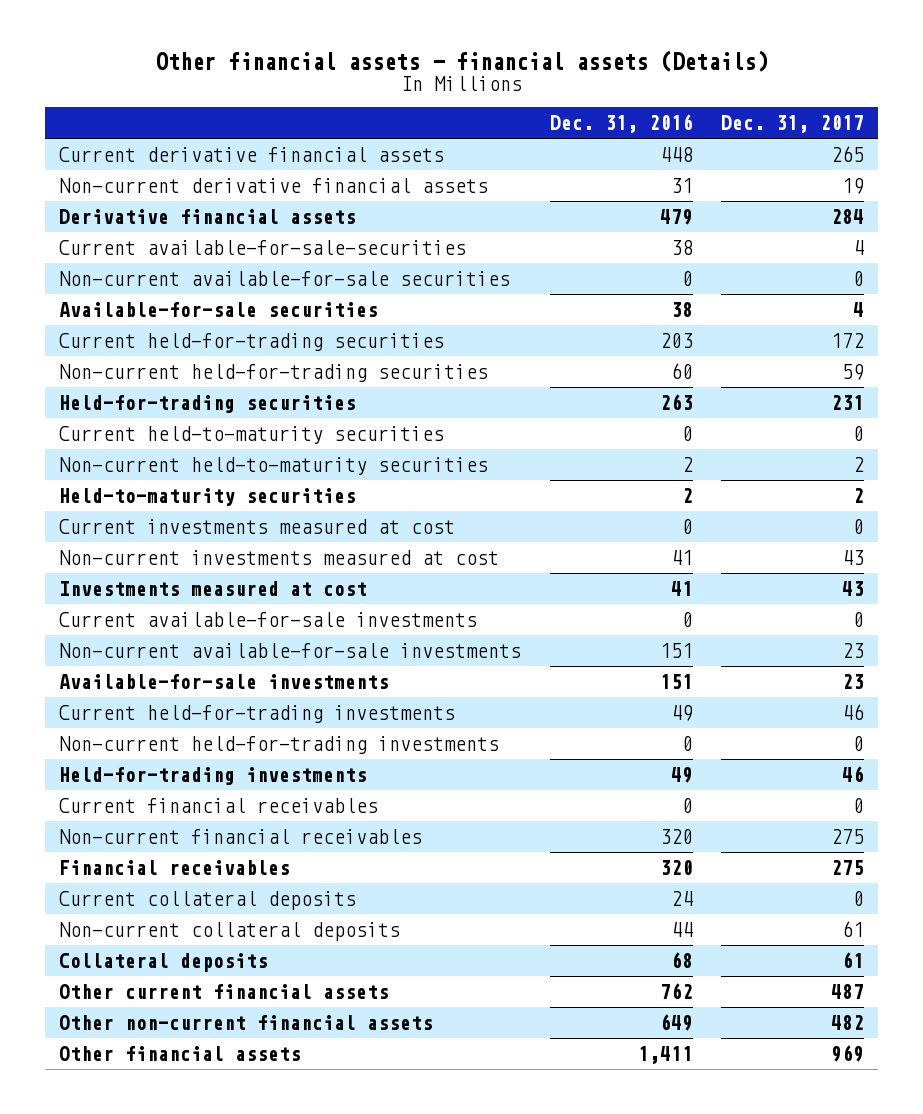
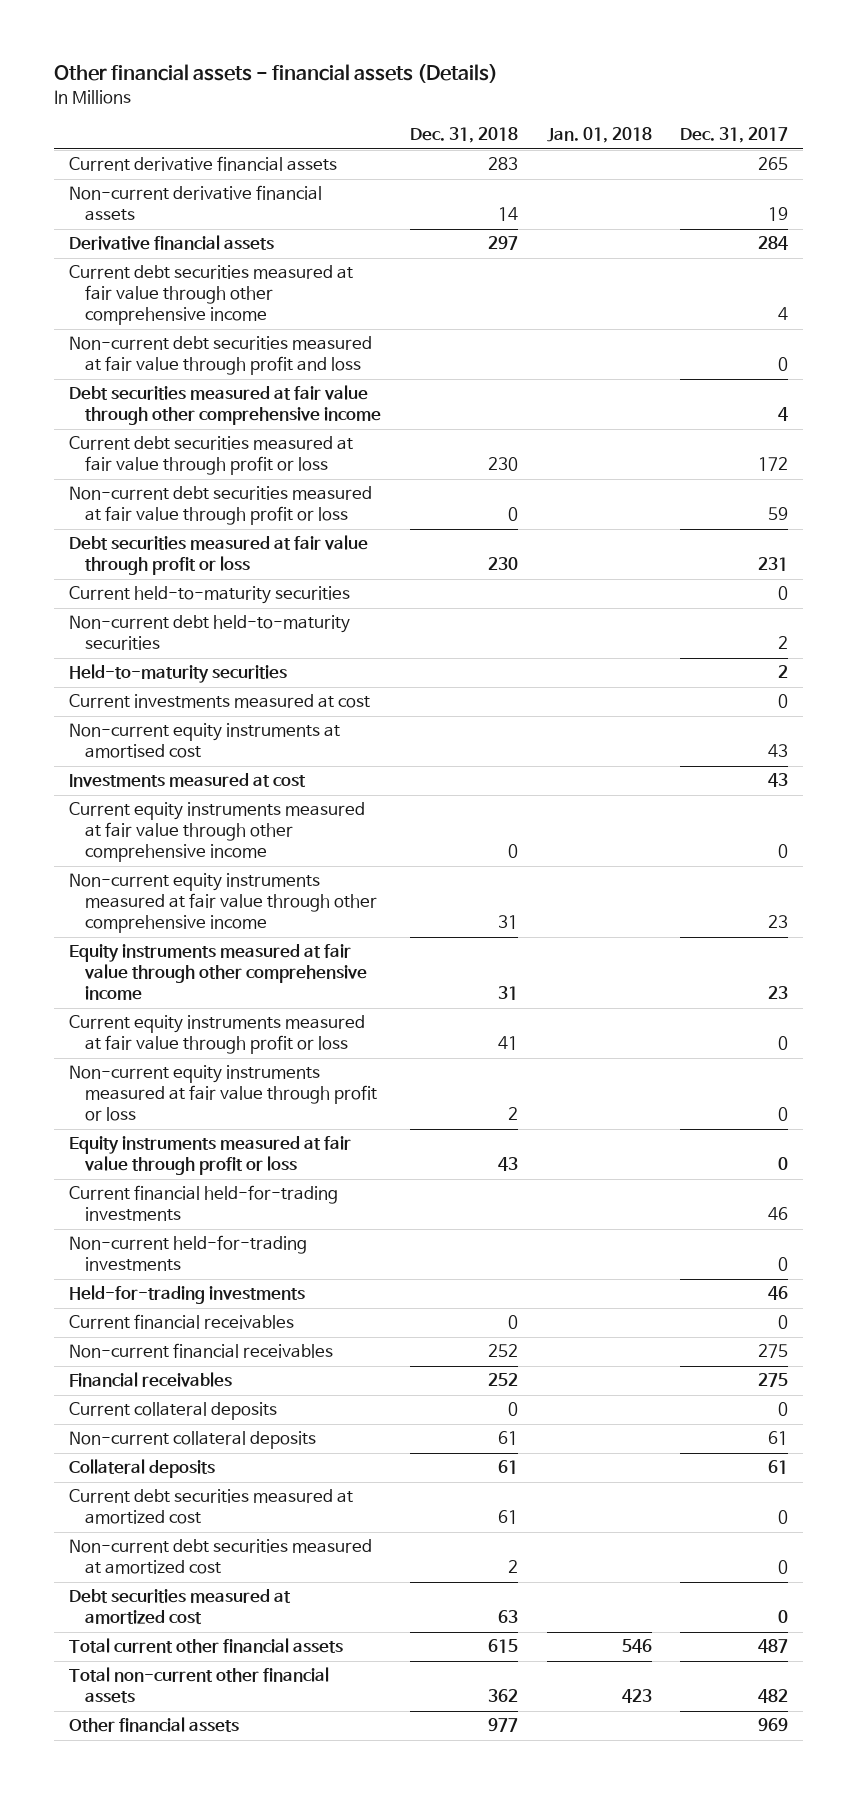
[549,114,693,134] Dec. 31, 2016 -> none
none -> [409,127,518,144] Dec. 31, 2018
none -> [546,127,652,144] Jan. 01, 2018
[59,239,467,255] Current available-for-sale-securities -> [68,265,353,326] Current debt securities measured at fair value through other comprehensive income
[59,270,511,286] Non-current available-for-sale securities -> [68,336,372,376] Non-current debt securities measured at fair value through profit and loss
[59,301,379,317] Available-for-sale securities -> [68,385,382,426] Debt securities measured at fair value through other comprehensive income
[59,332,445,351] Current held-for-trading securities -> [68,436,353,476] Current debt securities measured at fair value through profit or loss
[59,363,489,382] Non-current held-for-trading securities -> [68,486,372,526] Non-current debt securities measured at fair value through profit or loss
[59,394,357,413] Held-for-trading securities -> [68,535,368,576] Debt securities measured at fair value through profit or loss
[59,456,489,475] Non-current held-to-maturity securities -> [68,615,350,651] Non-current debt held-to-maturity securities
[59,549,500,565] Non-current investments measured at cost -> [68,723,340,759] Non-current equity instruments at amortised cost
[59,611,478,627] Current available-for-sale investments -> [68,802,365,863] Current equity instruments measured at fair value through other comprehensive income
[59,642,522,658] Non-current available-for-sale investments -> [68,873,378,934] Non-current equity instruments measured at fair value through other comprehensive income
[59,673,390,689] Available-for-sale investments -> [68,944,368,1001] Equity instruments measured at fair value through other comprehensive income
none -> [68,1015,365,1055] Current equity instruments measured at fair value through profit or loss
none -> [68,1065,378,1122] Non-current equity instruments measured at fair value through profit or loss
none -> [68,1136,351,1176] Equity instruments measured at fair value through profit or loss
[59,704,456,723] Current held-for-trading investments -> [68,1185,338,1222] Current financial held-for-trading investments
none -> [68,1489,353,1525] Current debt securities measured at amortized cost
none -> [68,1539,372,1575] Non-current debt securities measured at amortized cost
none -> [68,1589,291,1625] Debt securities measured at amortized cost
[59,983,390,999] Other current financial assets -> [68,1638,343,1654] Total current other financial assets
[59,1014,434,1030] Other non-current financial assets -> [68,1667,329,1704] Total non-current other financial assets

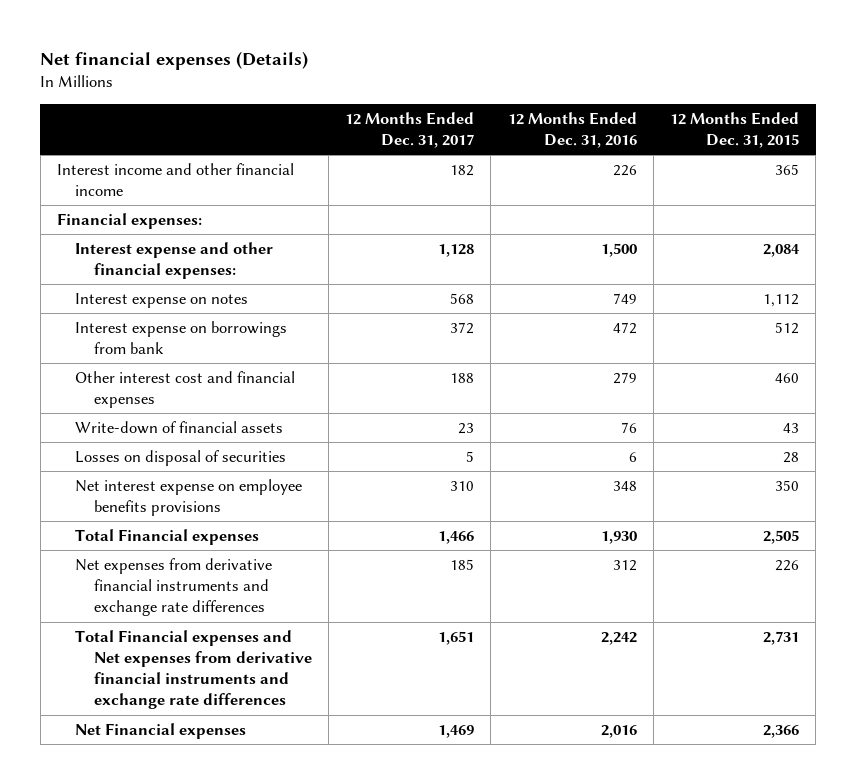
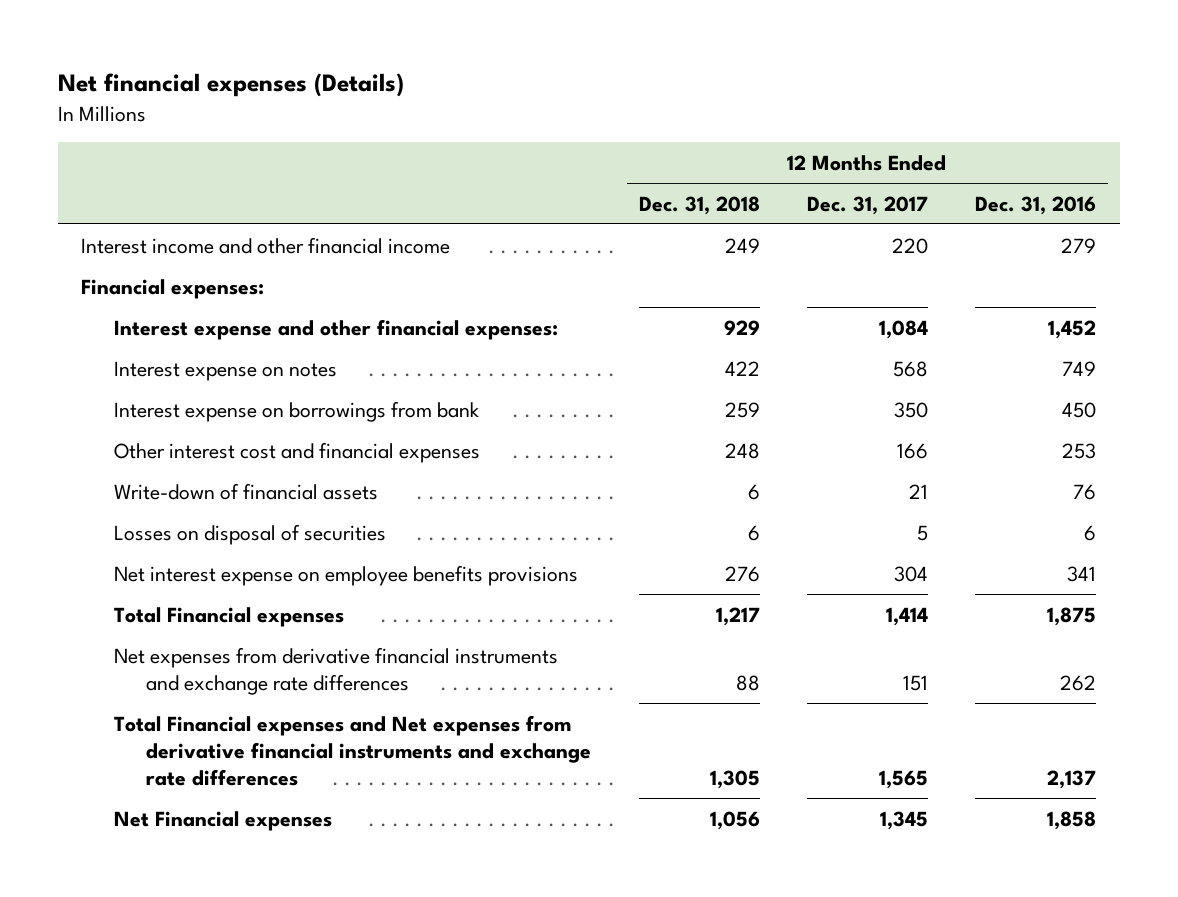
[669,111,799,148] 12 Months Ended Dec. 31, 2015 -> none
none -> [638,195,760,215] Dec. 31, 2018
[450,164,475,176] 182 -> [891,237,928,254] 220
[612,164,637,176] 226 -> [1061,237,1097,253] 279
[438,243,475,257] 1,128 -> [878,319,928,339] 1,084
[600,242,637,257] 1,500 -> [1048,319,1097,339] 1,452
[450,321,475,334] 372 -> [893,401,928,418] 350
[612,321,637,334] 472 -> [1062,401,1097,418] 450
[450,372,475,383] 188 -> [896,442,928,459] 166
[612,371,637,384] 279 -> [1062,442,1097,459] 253
[458,422,475,434] 23 -> [908,483,928,499] 21
[450,480,475,491] 310 -> [893,565,928,582] 304
[612,480,637,491] 348 -> [1067,565,1097,582] 341
[438,530,475,544] 1,466 -> [885,606,928,626] 1,414
[600,530,637,544] 1,930 -> [1047,606,1097,626] 1,875
[450,558,475,570] 185 -> [902,674,928,691] 151
[612,559,637,571] 312 -> [1060,674,1097,691] 262
[438,630,475,645] 1,651 -> [878,769,928,789] 1,565
[600,631,637,645] 2,242 -> [1047,769,1097,789] 2,137
[438,724,475,738] 1,469 -> [879,810,928,830] 1,345
[600,724,637,738] 2,016 -> [1047,810,1097,830] 1,858

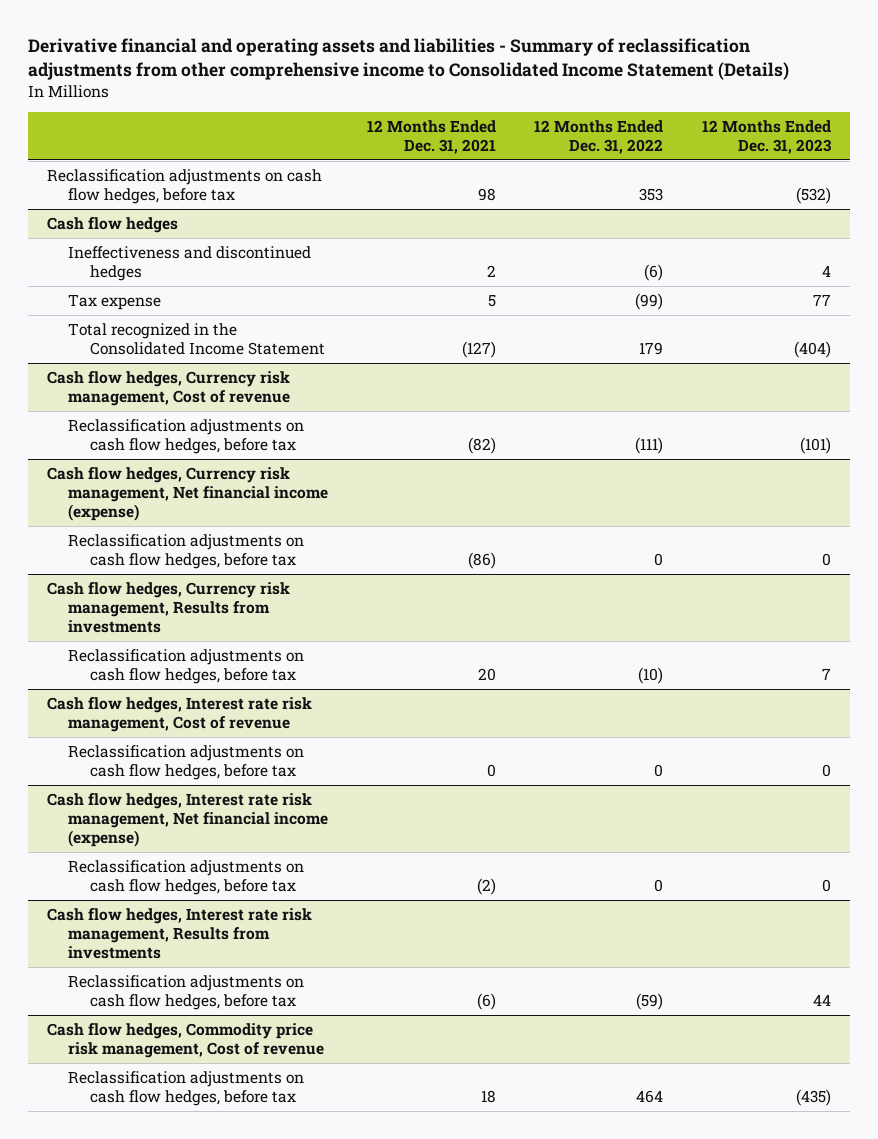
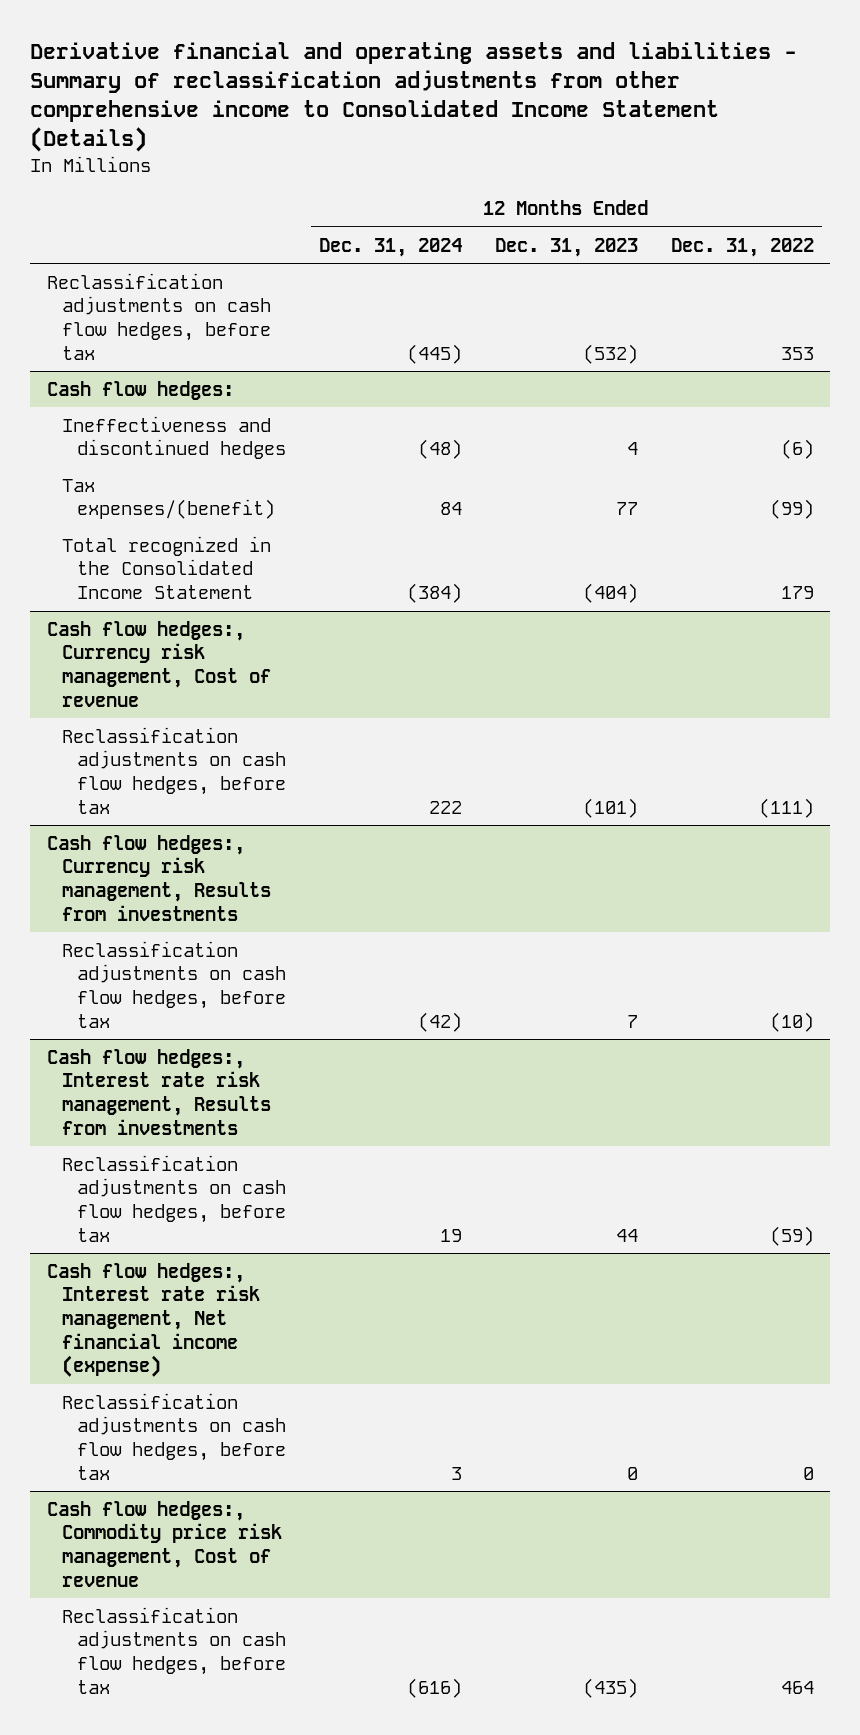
[366,119,496,154] 12 Months Ended Dec. 31, 2021 -> none
none -> [318,237,462,257] Dec. 31, 2024
[47,216,179,233] Cash flow hedges -> [46,380,234,400] Cash flow hedges:
[68,293,162,310] Tax expense -> [61,478,275,520] Tax expenses/(benefit)
[47,370,291,406] Cash flow hedges, Currency risk management, Cost of revenue -> [46,620,271,707] Cash flow hedges:, Currency risk management, Cost of revenue
[47,466,329,521] Cash flow hedges, Currency risk management, Net financial income (expense) -> none
[68,533,305,569] Reclassification adjustments on cash flow hedges, before tax -> none
[47,581,291,633] Cash flow hedges, Currency risk management, Results from investments -> [46,834,271,921] Cash flow hedges:, Currency risk management, Results from investments
[47,696,313,732] Cash flow hedges, Interest rate risk management, Cost of revenue -> none
[68,744,305,780] Reclassification adjustments on cash flow hedges, before tax -> none
[47,792,329,847] Cash flow hedges, Interest rate risk management, Net financial income (expense) -> none
[68,859,305,895] Reclassification adjustments on cash flow hedges, before tax -> none
[47,907,313,959] Cash flow hedges, Interest rate risk management, Results from investments -> [46,1048,271,1135] Cash flow hedges:, Interest rate risk management, Results from investments
none -> [46,1262,260,1378] Cash flow hedges:, Interest rate risk management, Net financial income (expense)
none -> [61,1392,286,1480] Reclassification adjustments on cash flow hedges, before tax
[47,1022,325,1058] Cash flow hedges, Commodity price risk management, Cost of revenue -> [46,1500,282,1587] Cash flow hedges:, Commodity price risk management, Cost of revenue

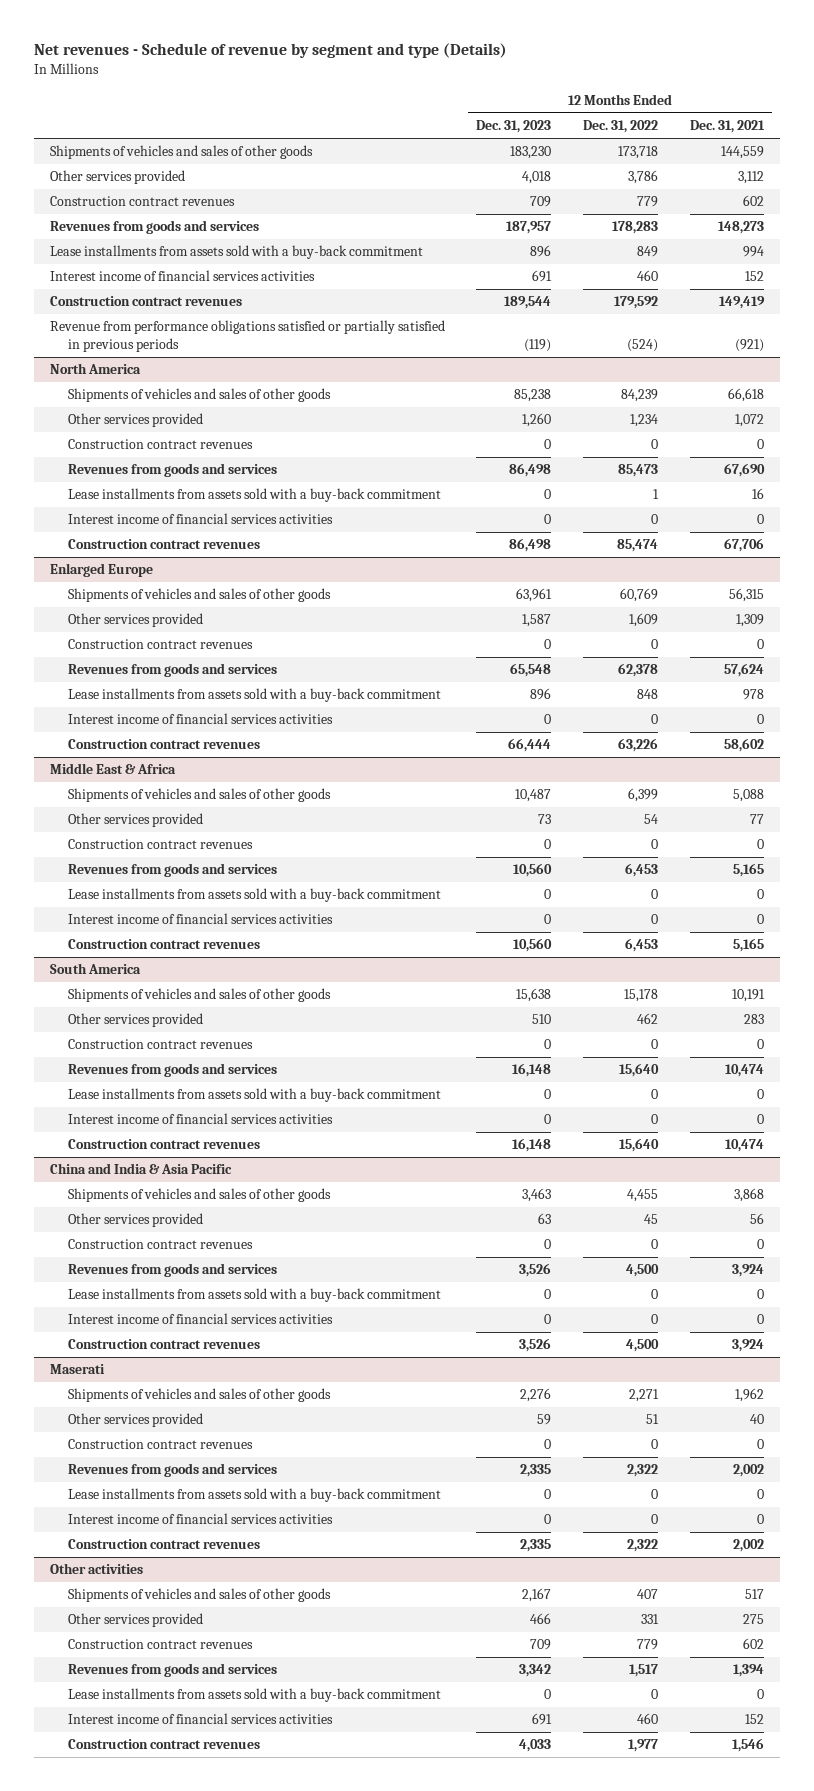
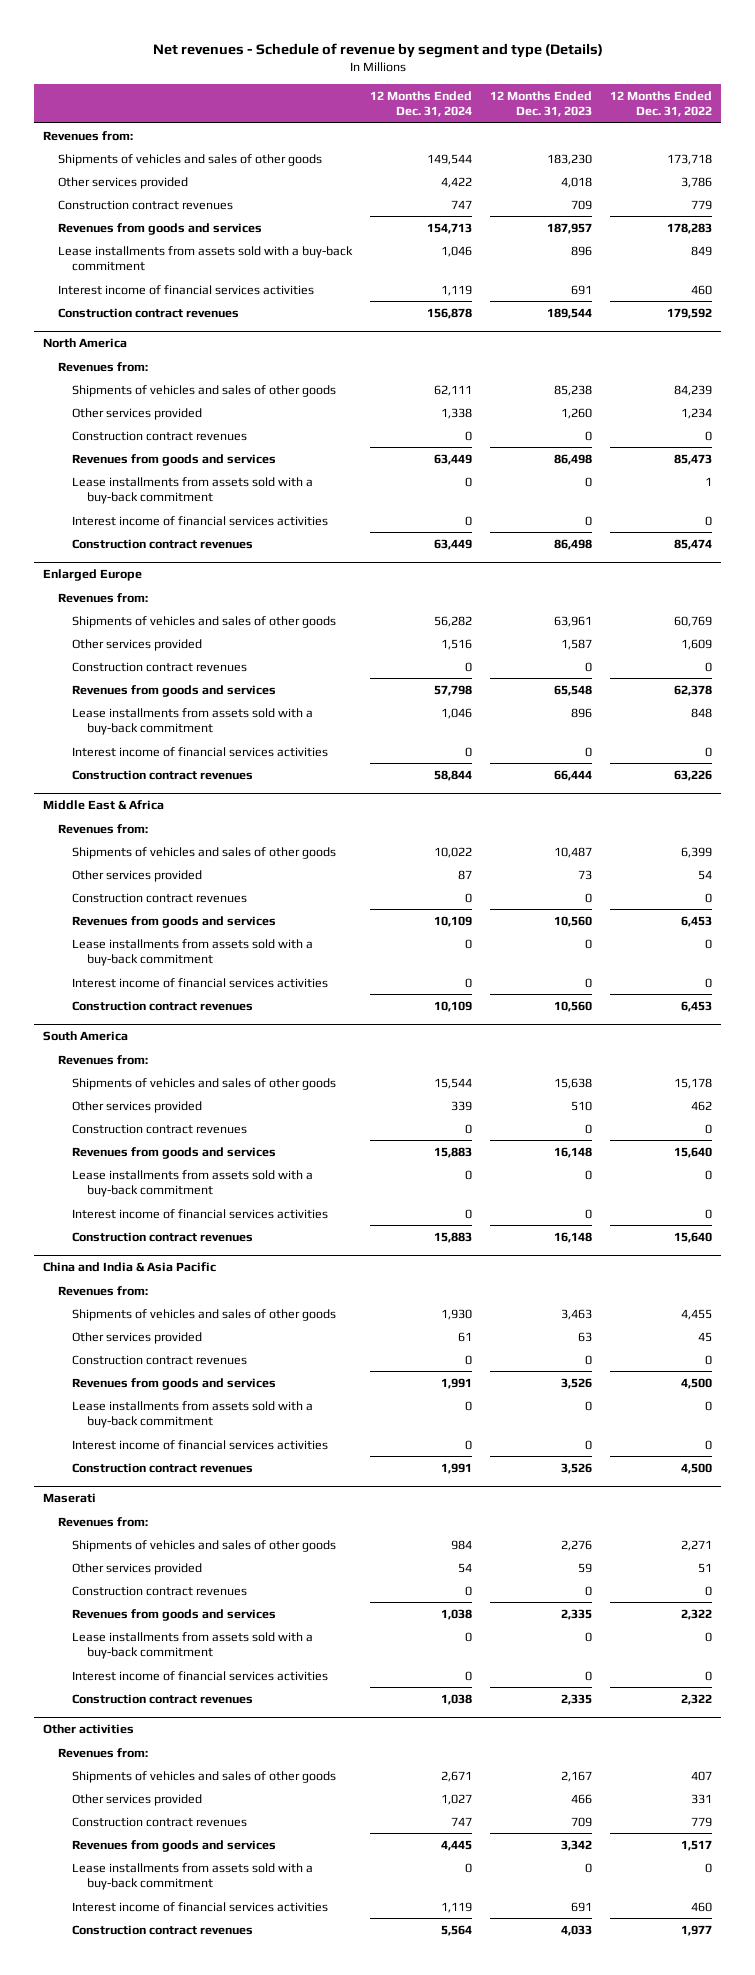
[690,120,766,134] Dec. 31, 2021 -> none
none -> [369,90,472,118] 12 Months Ended Dec. 31, 2024
none -> [43,130,134,141] Revenues from:
[49,320,445,352] Revenue from performance obligations satisfied or partially satisfied in previous periods -> none
none -> [57,361,148,372] Revenues from:
none -> [57,592,148,603] Revenues from:
none -> [57,823,148,834] Revenues from:
none -> [57,1054,148,1065] Revenues from:
none -> [57,1285,148,1296] Revenues from:
none -> [57,1516,148,1527] Revenues from:
none -> [57,1747,148,1758] Revenues from:

